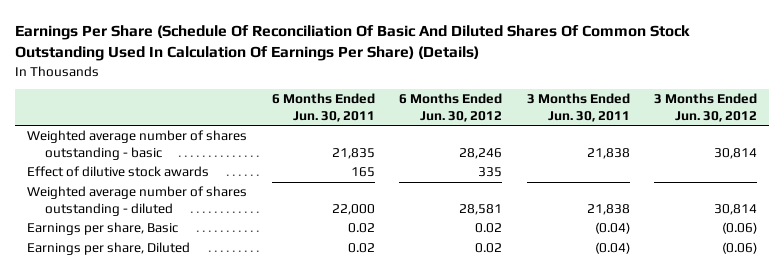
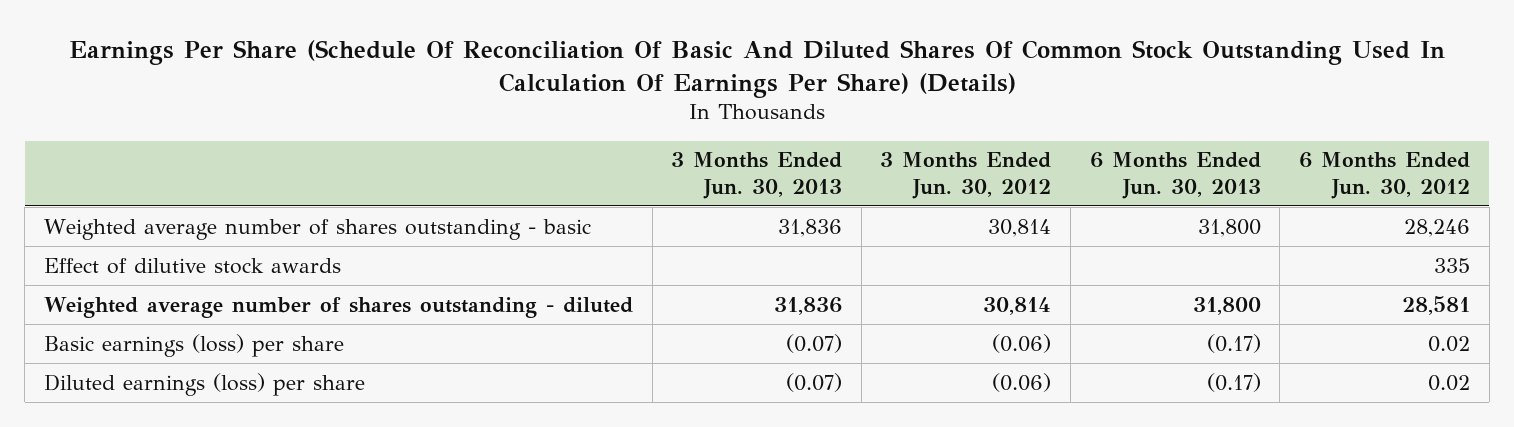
[271,93,375,122] 6 Months Ended Jun. 30, 2011 -> none
[526,93,630,122] 3 Months Ended Jun. 30, 2011 -> none
none -> [671,152,843,199] 3 Months Ended Jun. 30, 2013
none -> [1089,152,1261,199] 6 Months Ended Jun. 30, 2013
[27,222,179,236] Earnings per share, Basic -> [43,333,344,357] Basic earnings (loss) per share
[27,242,191,256] Earnings per share, Diluted -> [43,372,365,396] Diluted earnings (loss) per share

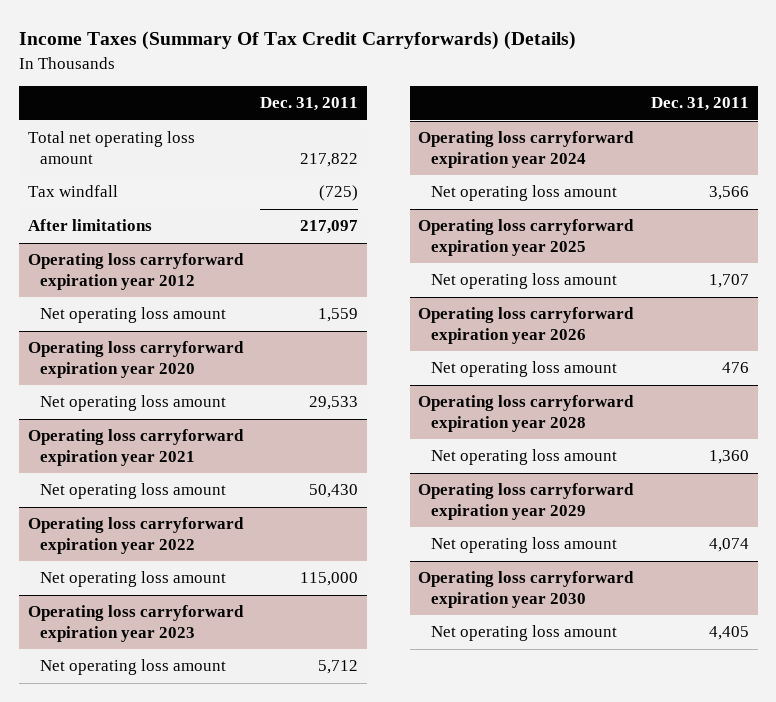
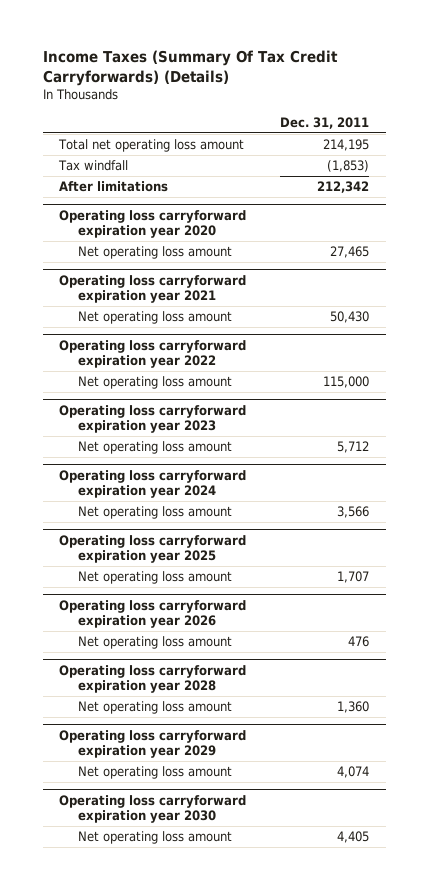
[27,253,244,290] Operating loss carryforward expiration year 2012 -> none
[40,307,227,324] Net operating loss amount -> none
[300,152,359,167] 217,822 -> [323,139,370,152] 214,195
[319,185,359,202] (725) -> [327,160,370,173] (1,853)
[300,220,359,235] 217,097 -> [317,181,370,194] 212,342
[309,396,359,411] 29,533 -> [330,246,370,259] 27,465

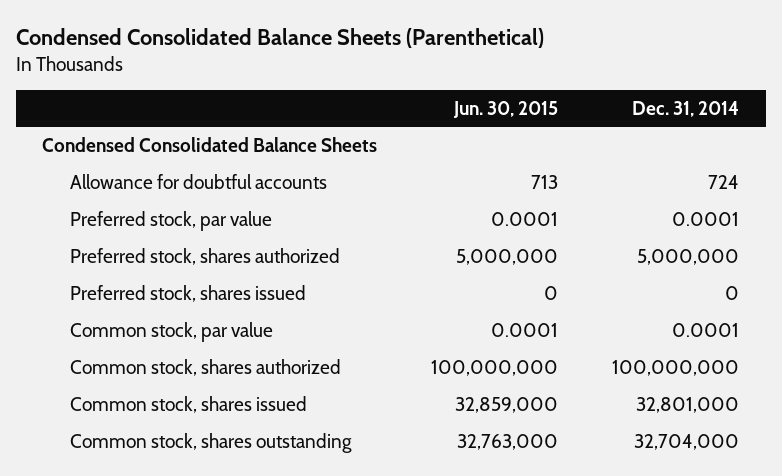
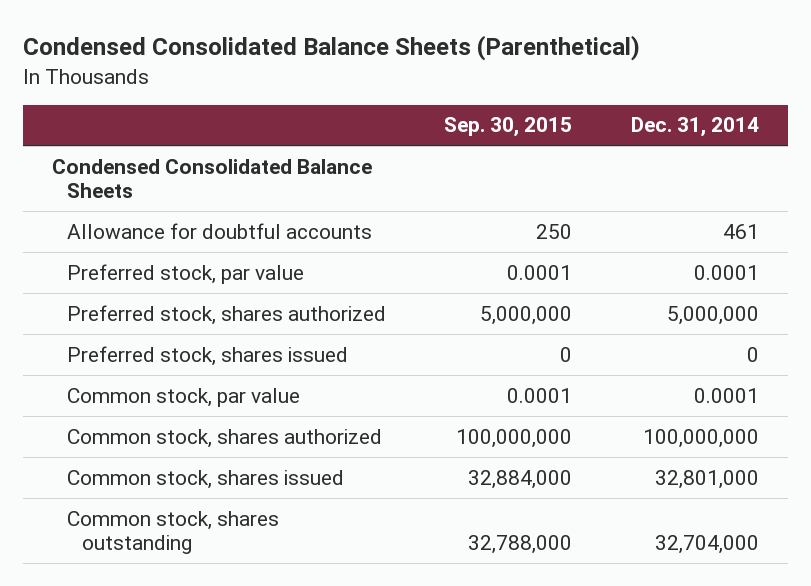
[453,100,559,118] Jun. 30, 2015 -> none
none -> [444,117,573,138] Sep. 30, 2015
[708,175,740,190] 724 -> [722,223,759,239] 461

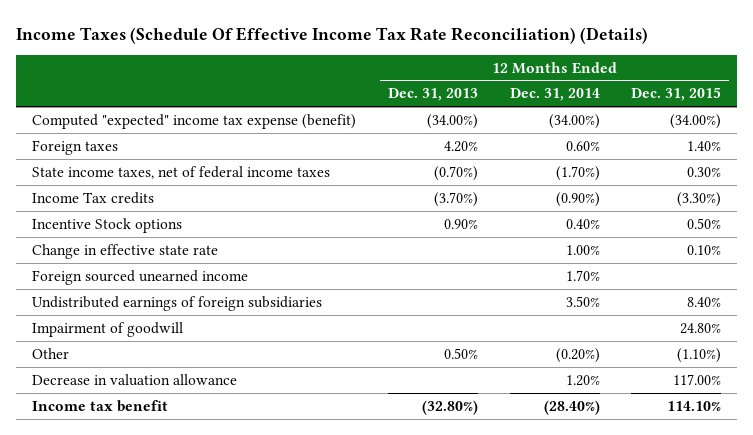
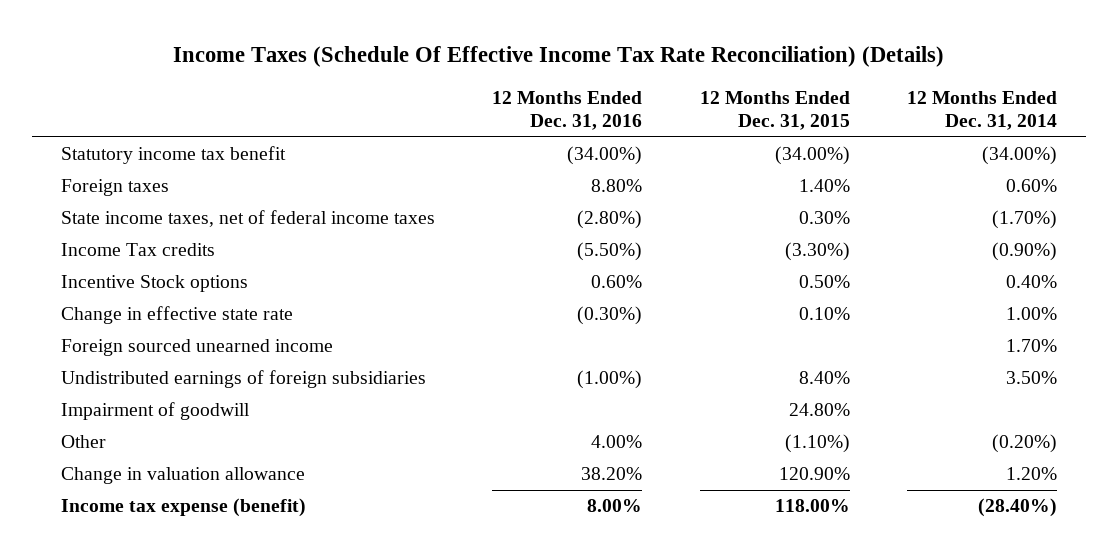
[387,88,478,102] Dec. 31, 2013 -> none
none -> [492,90,643,131] 12 Months Ended Dec. 31, 2016
[32,113,357,129] Computed "expected" income tax expense (benefit) -> [60,146,286,165] Statutory income tax benefit
[32,373,238,386] Decrease in valuation allowance -> [60,467,305,485] Change in valuation allowance
[673,373,722,385] 117.00% -> [778,467,850,481] 120.90%
[32,399,169,412] Income tax benefit -> [60,498,306,518] Income tax expense (benefit)
[667,400,722,411] 114.10% -> [774,499,850,513] 118.00%

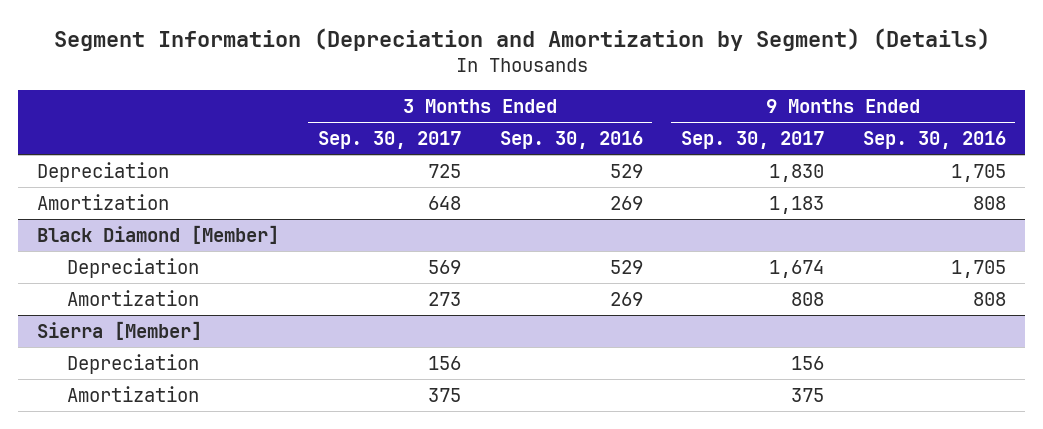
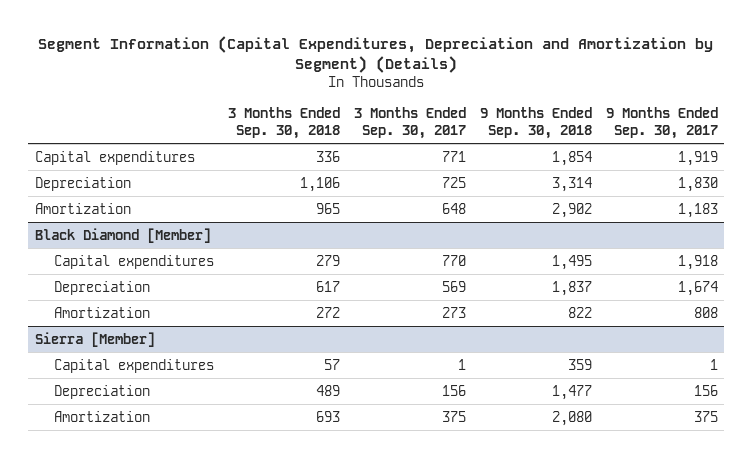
[53,27,990,51] Segment Information (Depreciation and Amortization by Segment) (Details) -> [38,35,714,74] Segment Information (Capital Expenditures, Depreciation and Amortization by Segment) (Details)
[499,131,643,150] Sep. 30, 2016 -> none
[862,131,1006,150] Sep. 30, 2016 -> none
none -> [227,107,340,139] 3 Months Ended Sep. 30, 2018
none -> [479,107,592,139] 9 Months Ended Sep. 30, 2018
none -> [35,150,196,165] Capital expenditures
none -> [53,254,214,269] Capital expenditures
none -> [53,358,214,373] Capital expenditures

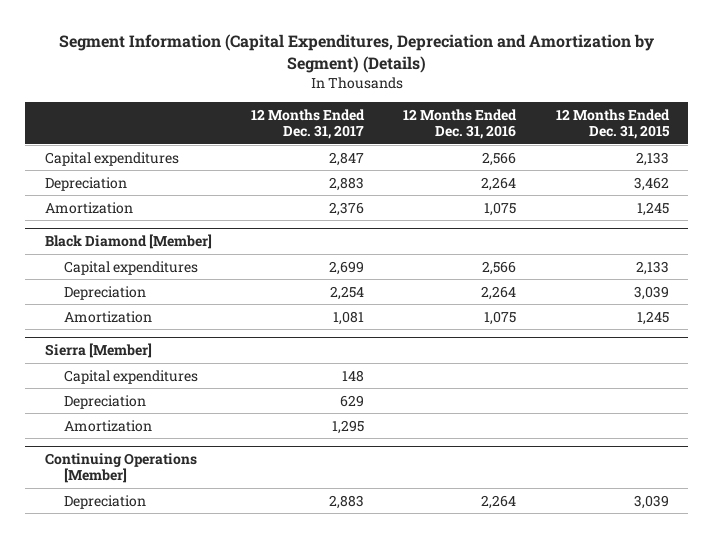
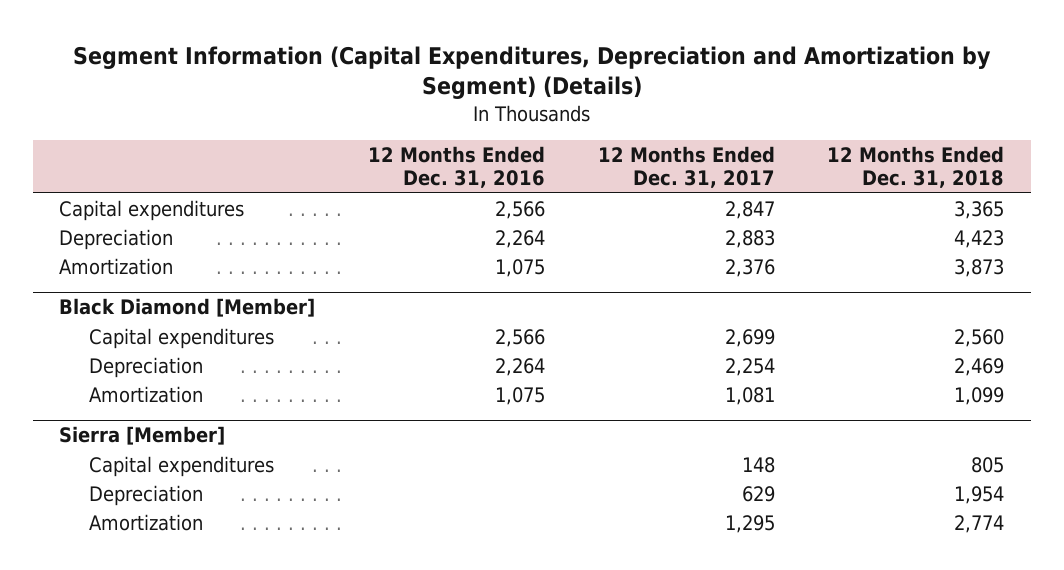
[555,108,670,139] 12 Months Ended Dec. 31, 2015 -> none
none -> [827,145,1005,189] 12 Months Ended Dec. 31, 2018
[44,453,197,484] Continuing Operations [Member] -> none
[63,494,146,509] Depreciation -> none

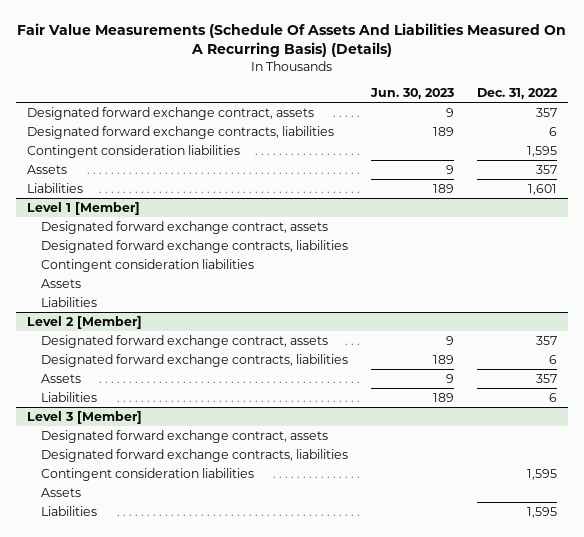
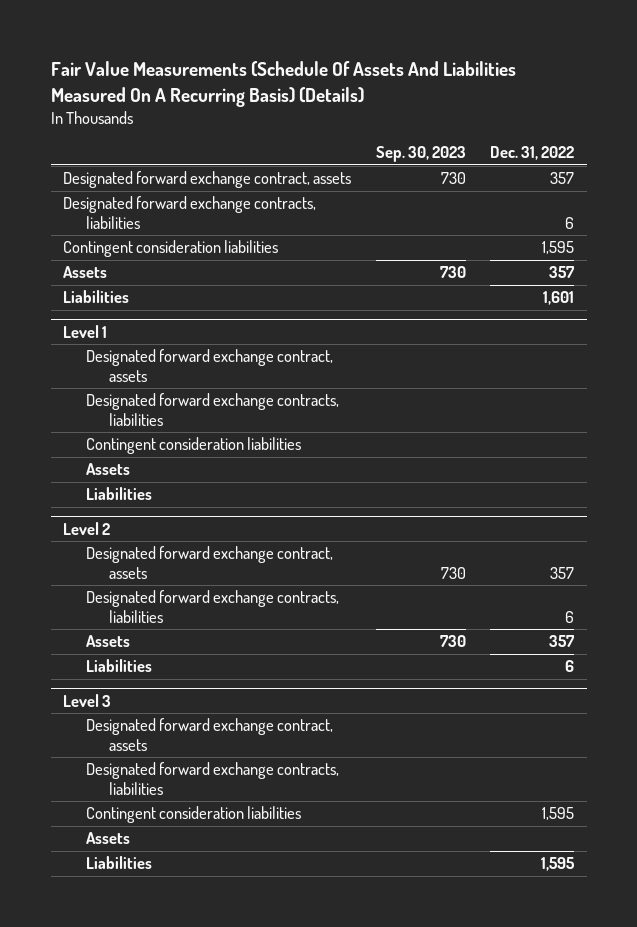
[369,87,454,99] Jun. 30, 2023 -> none
none -> [375,146,466,163] Sep. 30, 2023
[27,201,141,215] Level 1 [Member] -> [62,324,107,338] Level 1
[27,315,143,329] Level 2 [Member] -> [62,521,110,535] Level 2
[27,410,143,424] Level 3 [Member] -> [62,693,111,707] Level 3

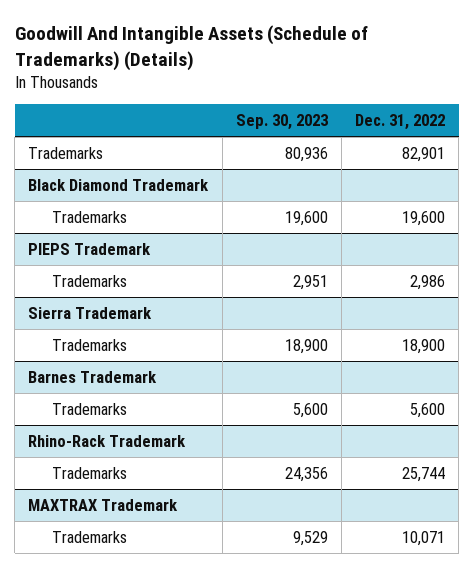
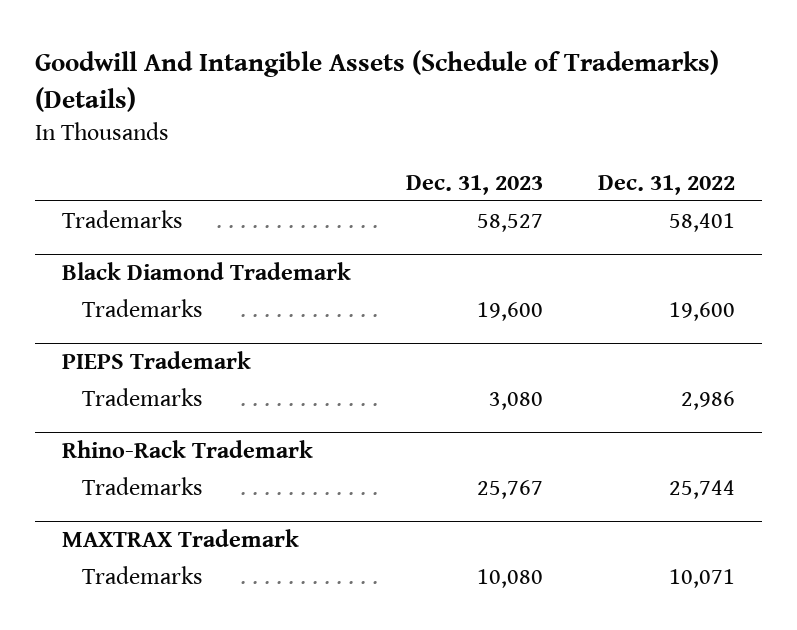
[235,113,328,130] Sep. 30, 2023 -> none
none -> [405,174,543,195] Dec. 31, 2023
[402,146,446,162] 82,901 -> [668,212,735,232] 58,401
[28,306,153,319] Sierra Trademark -> none
[51,338,127,351] Trademarks -> none
[28,370,158,383] Barnes Trademark -> none
[51,402,127,415] Trademarks -> none

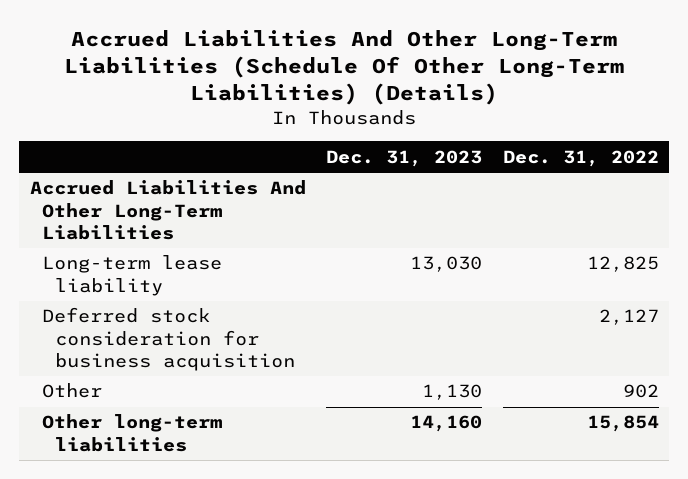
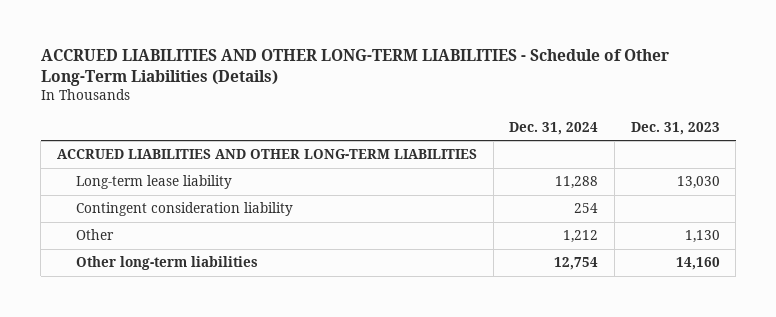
[64,30,625,106] Accrued Liabilities And Other Long-Term Liabilities (Schedule Of Other Long-Term Liabilities) (Details) -> [40,49,669,87] ACCRUED LIABILITIES AND OTHER LONG-TERM LIABILITIES - Schedule of Other Long-Term Liabilities (Details)
[502,149,659,167] Dec. 31, 2022 -> none
none -> [509,121,599,135] Dec. 31, 2024
[29,180,306,240] Accrued Liabilities And Other Long-Term Liabilities -> [56,149,477,160] ACCRUED LIABILITIES AND OTHER LONG-TERM LIABILITIES
[42,307,296,371] Deferred stock consideration for business acquisition -> none
none -> [76,202,294,217] Contingent consideration liability

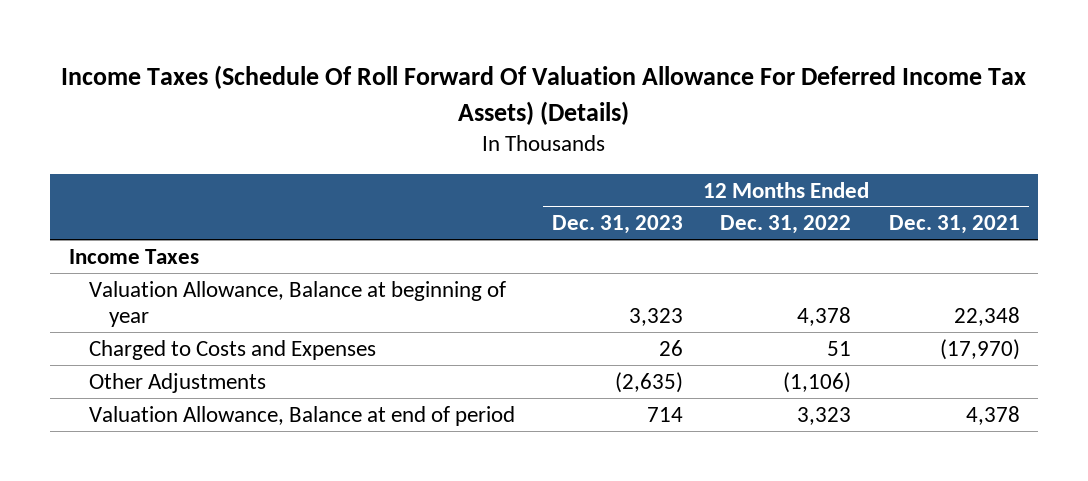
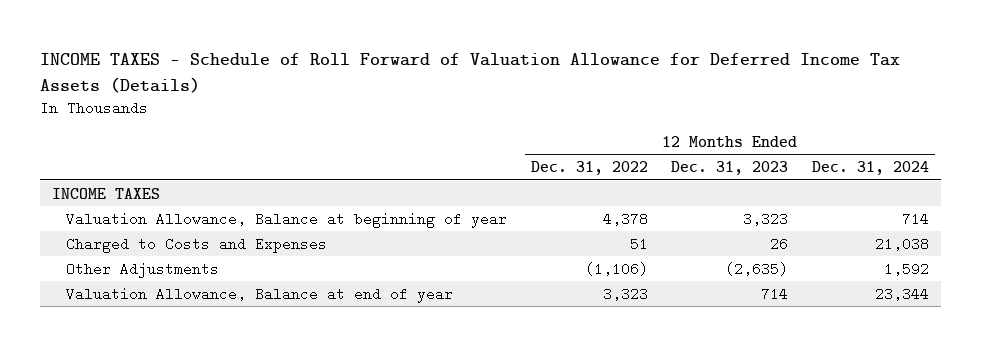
[61,65,1027,125] Income Taxes (Schedule Of Roll Forward Of Valuation Allowance For Deferred Income Tax Assets) (Details) -> [39,53,900,93] INCOME TAXES - Schedule of Roll Forward of Valuation Allowance for Deferred Income Tax Assets (Details)
[888,215,1020,235] Dec. 31, 2021 -> none
none -> [812,161,930,176] Dec. 31, 2024
[68,248,199,264] Income Taxes -> [51,187,160,199] INCOME TAXES
[88,405,515,426] Valuation Allowance, Balance at end of period -> [65,286,453,303] Valuation Allowance, Balance at end of year

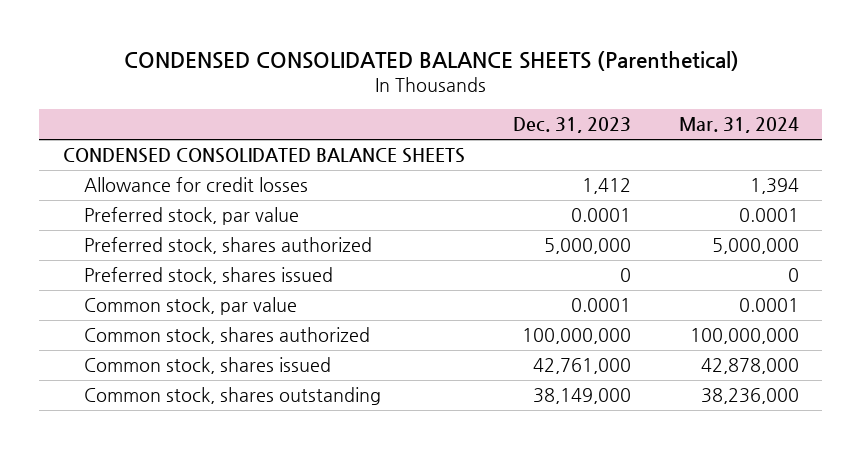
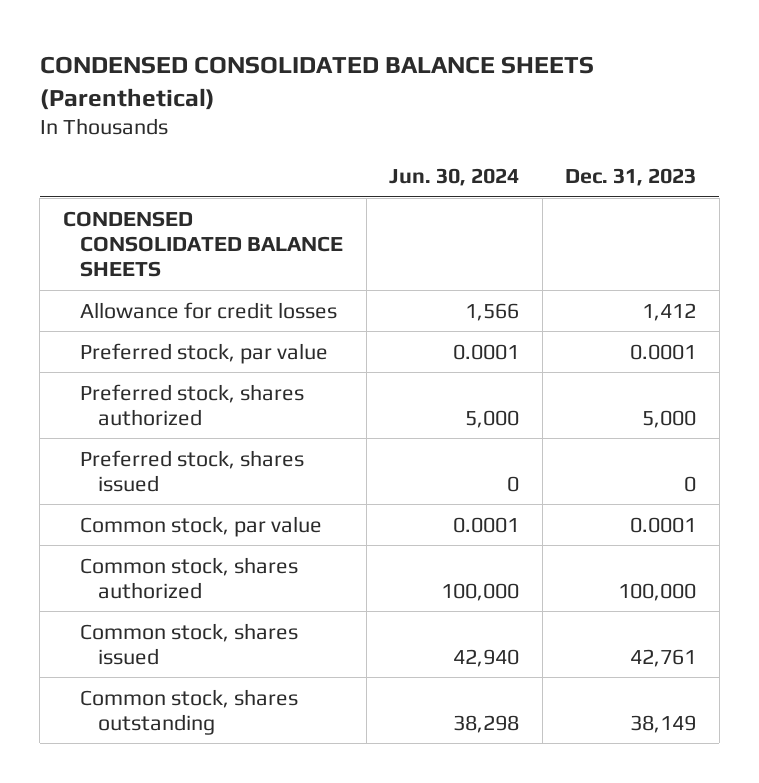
[678,117,799,134] Mar. 31, 2024 -> none
none -> [389,168,520,187] Jun. 30, 2024
[543,238,631,255] 5,000,000 -> [642,409,697,428] 5,000
[521,328,631,345] 100,000,000 -> [618,582,697,601] 100,000
[532,358,631,375] 42,761,000 -> [630,648,697,667] 42,761
[532,388,631,405] 38,149,000 -> [630,714,697,733] 38,149

